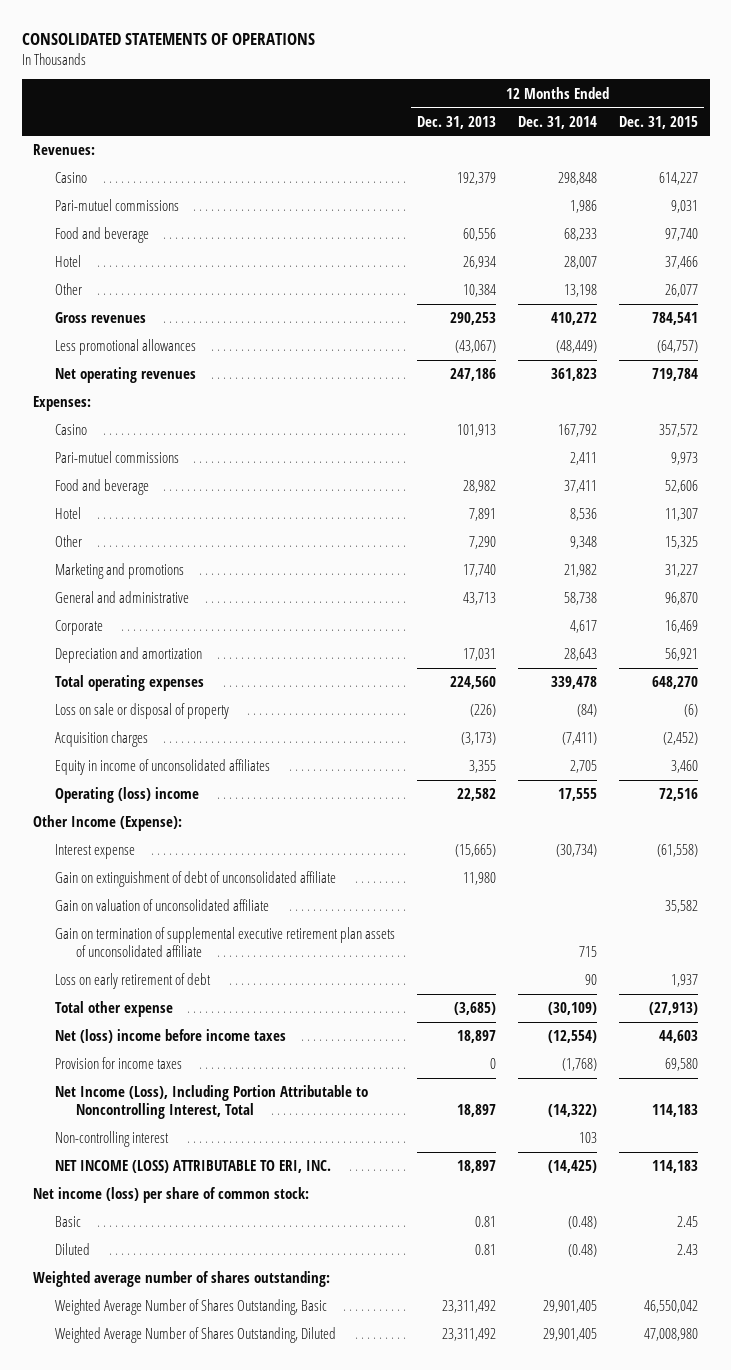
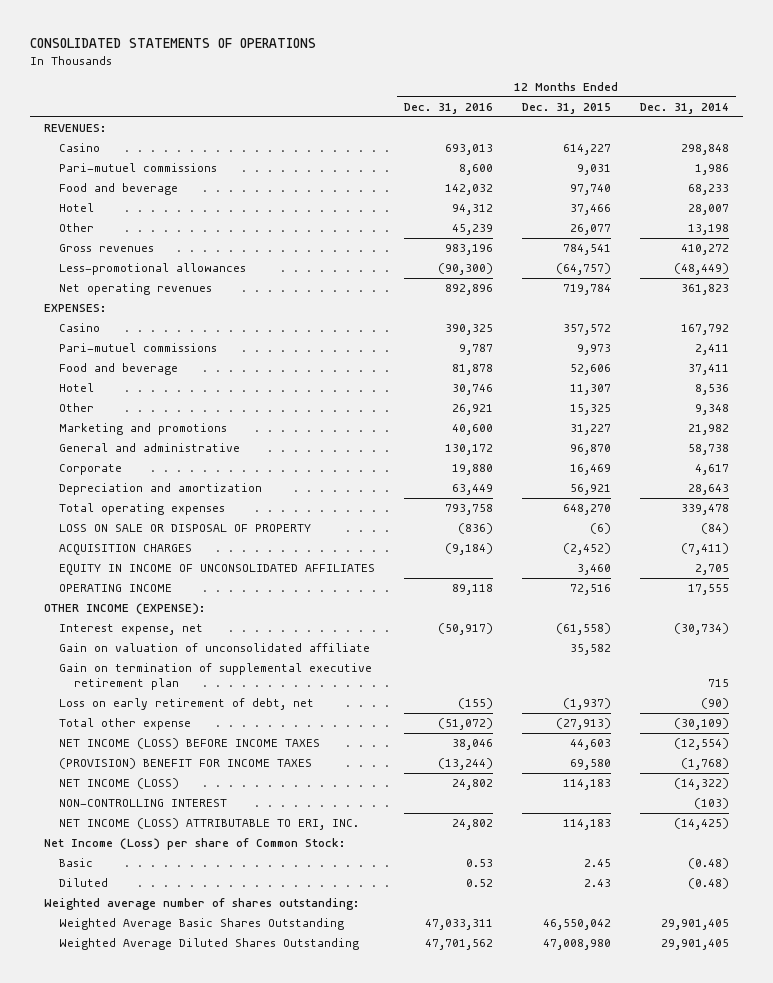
[416,115,496,129] Dec. 31, 2013 -> none
none -> [404,102,494,114] Dec. 31, 2016
[32,144,95,156] Revenues: -> [44,124,107,133] REVENUES:
[54,339,196,356] Less promotional allowances -> [59,263,247,276] Less-promotional allowances
[32,396,91,412] Expenses: -> [44,304,107,313] EXPENSES:
[54,871,336,888] Gain on extinguishment of debt of unconsolidated affiliate -> none
[54,703,229,720] Loss on sale or disposal of property -> [59,524,312,533] LOSS ON SALE OR DISPOSAL OF PROPERTY
[54,731,148,748] Acquisition charges -> [59,544,193,556] ACQUISITION CHARGES
[54,759,270,776] Equity in income of unconsolidated affiliates -> [59,564,376,576] EQUITY IN INCOME OF UNCONSOLIDATED AFFILIATES
[54,787,199,804] Operating (loss) income -> [59,584,173,593] OPERATING INCOME
[32,815,182,832] Other Income (Expense): -> [44,603,206,616] OTHER INCOME (EXPENSE):
[54,844,135,860] Interest expense -> [59,624,204,636] Interest expense, net
[54,927,395,958] Gain on termination of supplemental executive retirement plan assets of unconsolidated affiliate -> [59,663,373,691] Gain on termination of supplemental executive retirement plan
[54,973,211,990] Loss on early retirement of debt -> [59,698,315,711] Loss on early retirement of debt, net
[585,974,598,986] 90 -> [700,698,729,710] (90)
[671,974,699,988] 1,937 -> [562,698,611,711] (1,937)
[54,1029,286,1044] Net (loss) income before income taxes -> [59,738,321,750] NET INCOME (LOSS) BEFORE INCOME TAXES
[54,1057,182,1070] Provision for income taxes -> [59,758,313,770] (PROVISION) BENEFIT FOR INCOME TAXES
[54,1085,368,1120] Net Income (Loss), Including Portion Attributable to Noncontrolling Interest, Total -> [59,778,180,790] NET INCOME (LOSS)
[54,1131,169,1148] Non-controlling interest -> [59,799,228,808] NON-CONTROLLING INTEREST
[579,1132,598,1144] 103 -> [693,798,729,810] (103)
[32,1187,309,1204] Net income (loss) per share of common stock: -> [44,838,346,851] Net Income (Loss) per share of Common Stock:
[54,1299,327,1316] Weighted Average Number of Shares Outstanding, Basic -> [59,918,345,931] Weighted Average Basic Shares Outstanding
[54,1327,336,1344] Weighted Average Number of Shares Outstanding, Diluted -> [59,938,360,951] Weighted Average Diluted Shares Outstanding

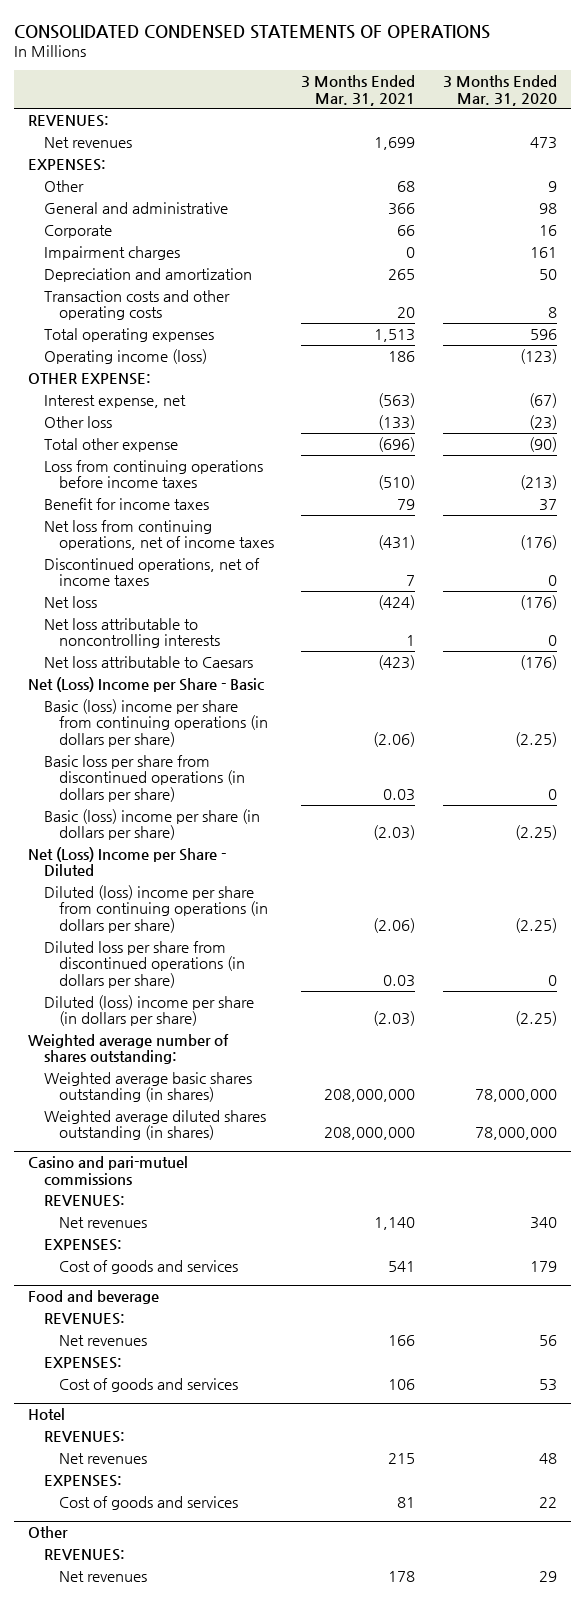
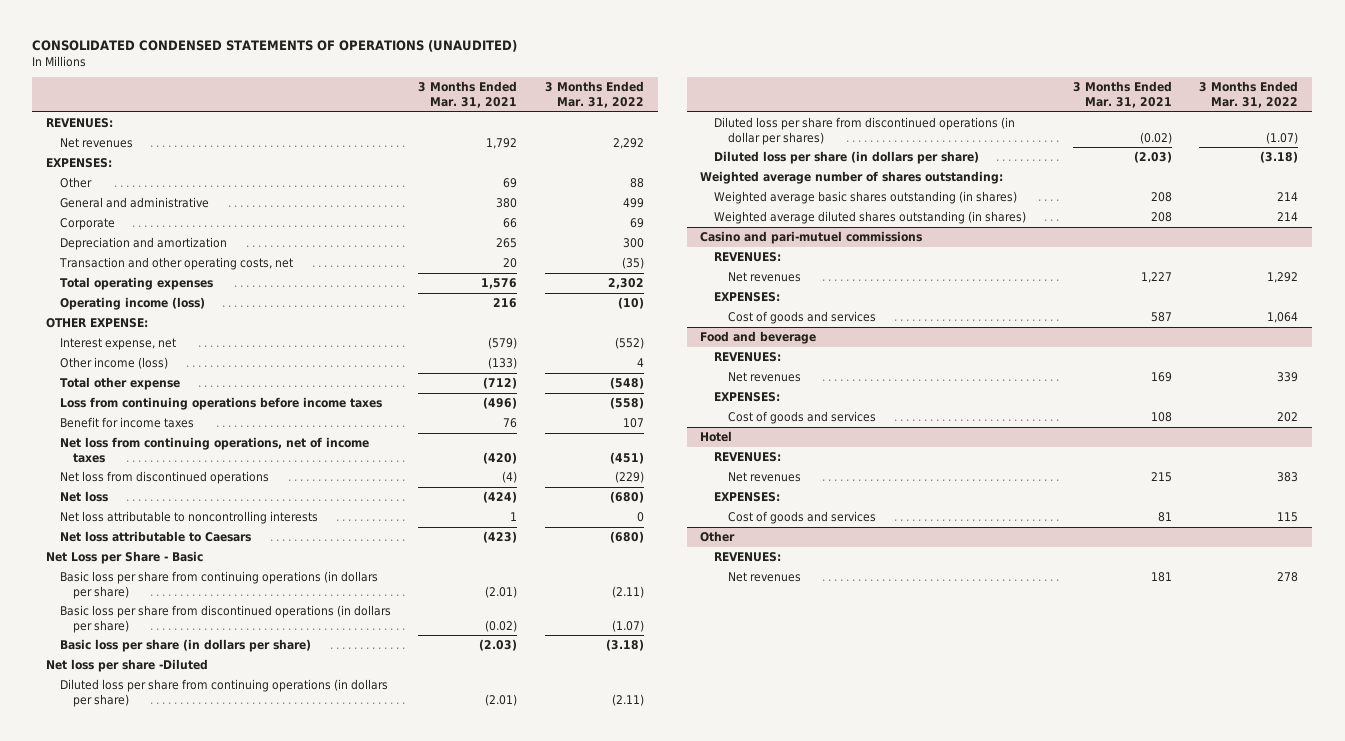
[14,24,491,39] CONSOLIDATED CONDENSED STATEMENTS OF OPERATIONS -> [32,40,518,53] CONSOLIDATED CONDENSED STATEMENTS OF OPERATIONS (UNAUDITED)
[442,75,557,106] 3 Months Ended Mar. 31, 2020 -> none
none -> [545,81,645,108] 3 Months Ended Mar. 31, 2022
[374,136,416,150] 1,699 -> [486,138,518,150] 1,792
[397,180,416,192] 68 -> [503,178,518,189] 69
[388,202,416,215] 366 -> [496,198,518,209] 380
[43,245,180,260] Impairment charges -> none
[43,289,230,321] Transaction costs and other operating costs -> [58,257,293,271] Transaction and other operating costs, net
[374,328,416,342] 1,513 -> [481,278,518,290] 1,576
[388,350,416,362] 186 -> [493,298,518,309] 216
[378,392,416,408] (563) -> [488,337,518,350] (579)
[43,415,112,428] Other loss -> [59,357,168,370] Other income (loss)
[378,436,416,452] (696) -> [483,377,518,390] (712)
[378,475,416,491] (510) -> [483,397,518,410] (496)
[397,498,416,510] 79 -> [503,418,518,429] 76
[378,535,416,551] (431) -> [483,451,518,464] (420)
[43,557,260,587] Discontinued operations, net of income taxes -> [59,471,269,485] Net loss from discontinued operations
[406,575,416,587] 7 -> [502,471,518,484] (4)
[28,676,265,692] Net (Loss) Income per Share - Basic -> [46,551,204,565] Net Loss per Share - Basic
[43,698,268,747] Basic (loss) income per share from continuing operations (in dollars per share) -> [59,571,378,599] Basic loss per share from continuing operations (in dollars per share)
[373,731,416,747] (2.06) -> [485,585,518,598] (2.01)
[383,788,416,801] 0.03 -> [485,619,518,632] (0.02)
[43,808,260,841] Basic (loss) income per share (in dollars per share) -> [59,639,311,653] Basic loss per share (in dollars per share)
[28,846,227,877] Net (Loss) Income per Share - Diluted -> [46,659,209,673] Net loss per share -Diluted
[43,884,268,933] Diluted (loss) income per share from continuing operations (in dollars per share) -> [59,679,388,707] Diluted loss per share from continuing operations (in dollars per share)
[373,917,416,933] (2.06) -> [485,693,518,706] (2.01)
[43,940,245,988] Diluted loss per share from discontinued operations (in dollars per share) -> [714,117,1016,145] Diluted loss per share from discontinued operations (in dollar per shares)
[383,974,416,987] 0.03 -> [1139,131,1172,144] (0.02)
[43,994,254,1027] Diluted (loss) income per share (in dollars per share) -> [714,151,980,165] Diluted loss per share (in dollars per share)
[324,1089,416,1103] 208,000,000 -> [1150,192,1172,203] 208
[324,1127,416,1141] 208,000,000 -> [1150,212,1172,223] 208
[374,1216,416,1230] 1,140 -> [1140,272,1172,284] 1,227
[388,1260,416,1272] 541 -> [1150,312,1172,323] 587
[388,1334,416,1346] 166 -> [1150,372,1172,383] 169
[388,1378,416,1390] 106 -> [1150,412,1172,423] 108
[388,1570,416,1582] 178 -> [1150,572,1172,583] 181

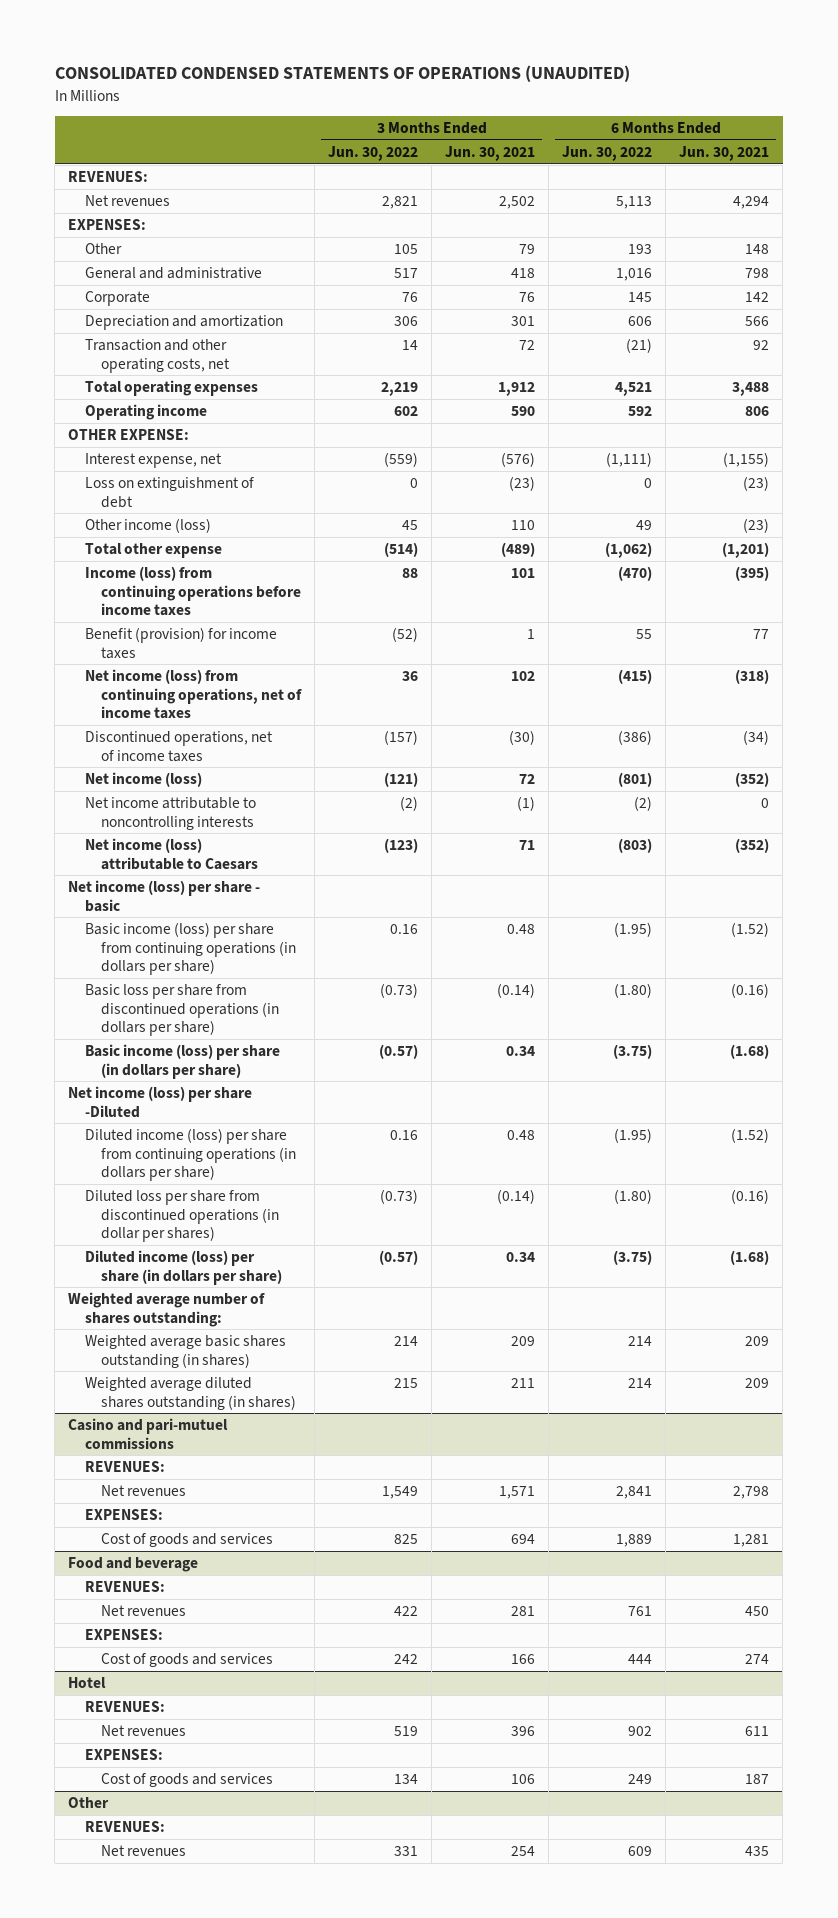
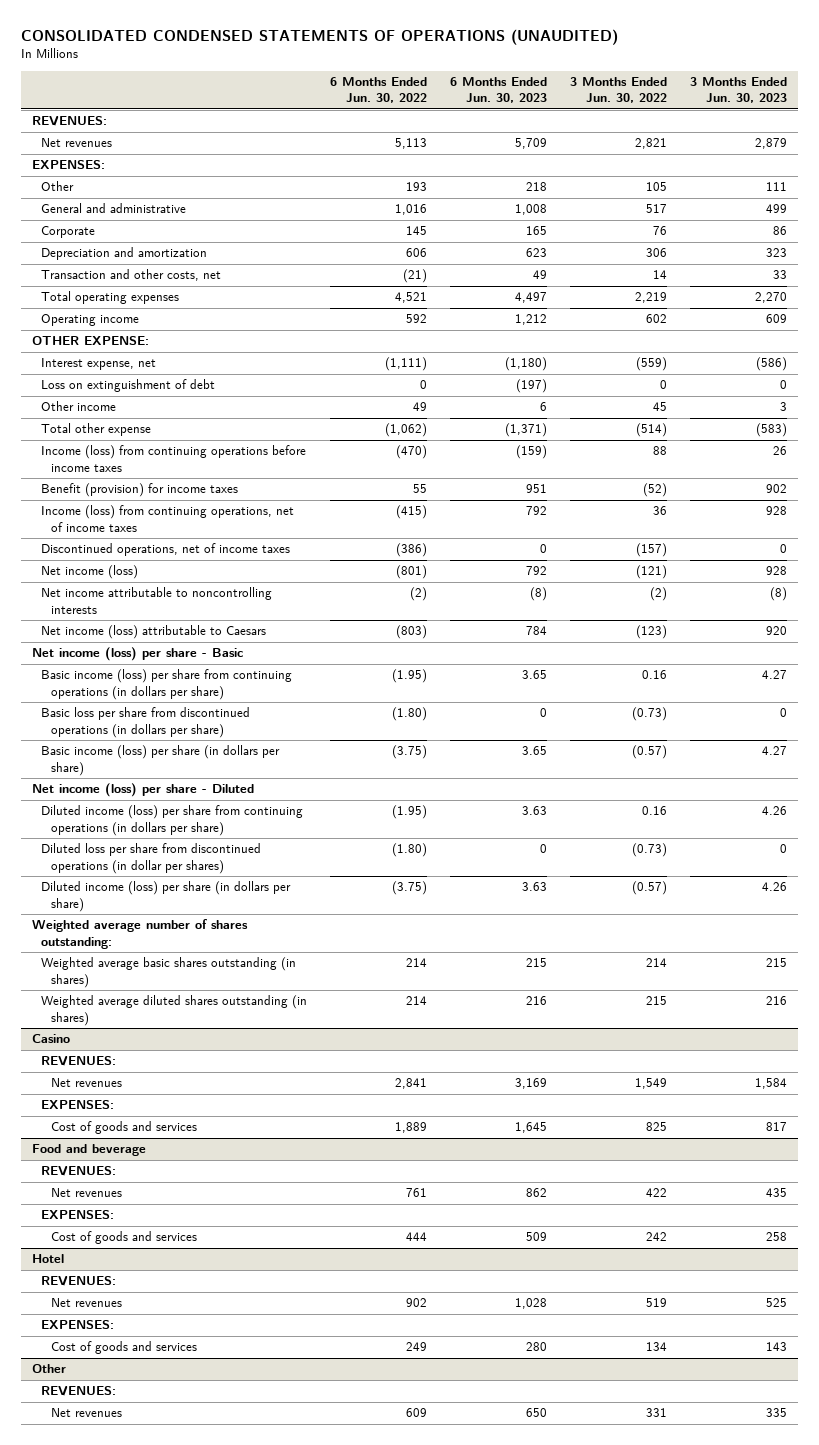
[445,146,536,162] Jun. 30, 2021 -> none
[679,146,770,162] Jun. 30, 2021 -> none
none -> [450,77,548,104] 6 Months Ended Jun. 30, 2023
none -> [689,77,787,104] 3 Months Ended Jun. 30, 2023
[84,339,231,373] Transaction and other operating costs, net -> [41,269,222,282] Transaction and other costs, net
[84,518,211,534] Other income (loss) -> [41,401,117,412] Other income
[84,669,303,719] Net income (loss) from continuing operations, net of income taxes -> [41,505,295,532] Income (loss) from continuing operations, net of income taxes
[68,880,261,912] Net income (loss) per share - basic -> [32,647,244,662] Net income (loss) per share - Basic
[68,1086,253,1118] Net income (loss) per share -Diluted -> [32,783,255,798] Net income (loss) per share - Diluted
[68,1418,229,1449] Casino and pari-mutuel commissions -> none
none -> [32,1034,71,1044] Casino

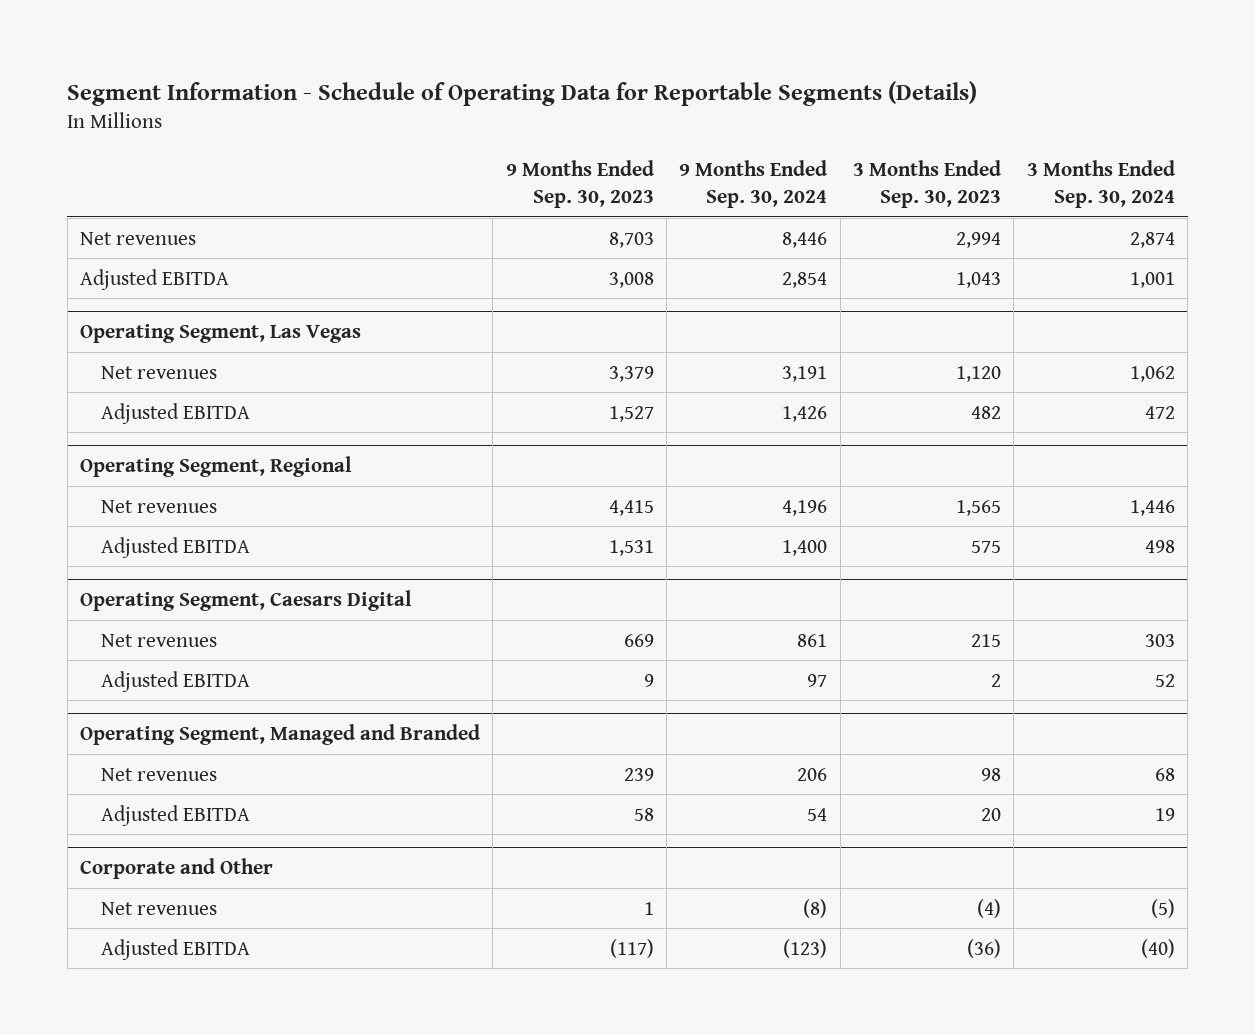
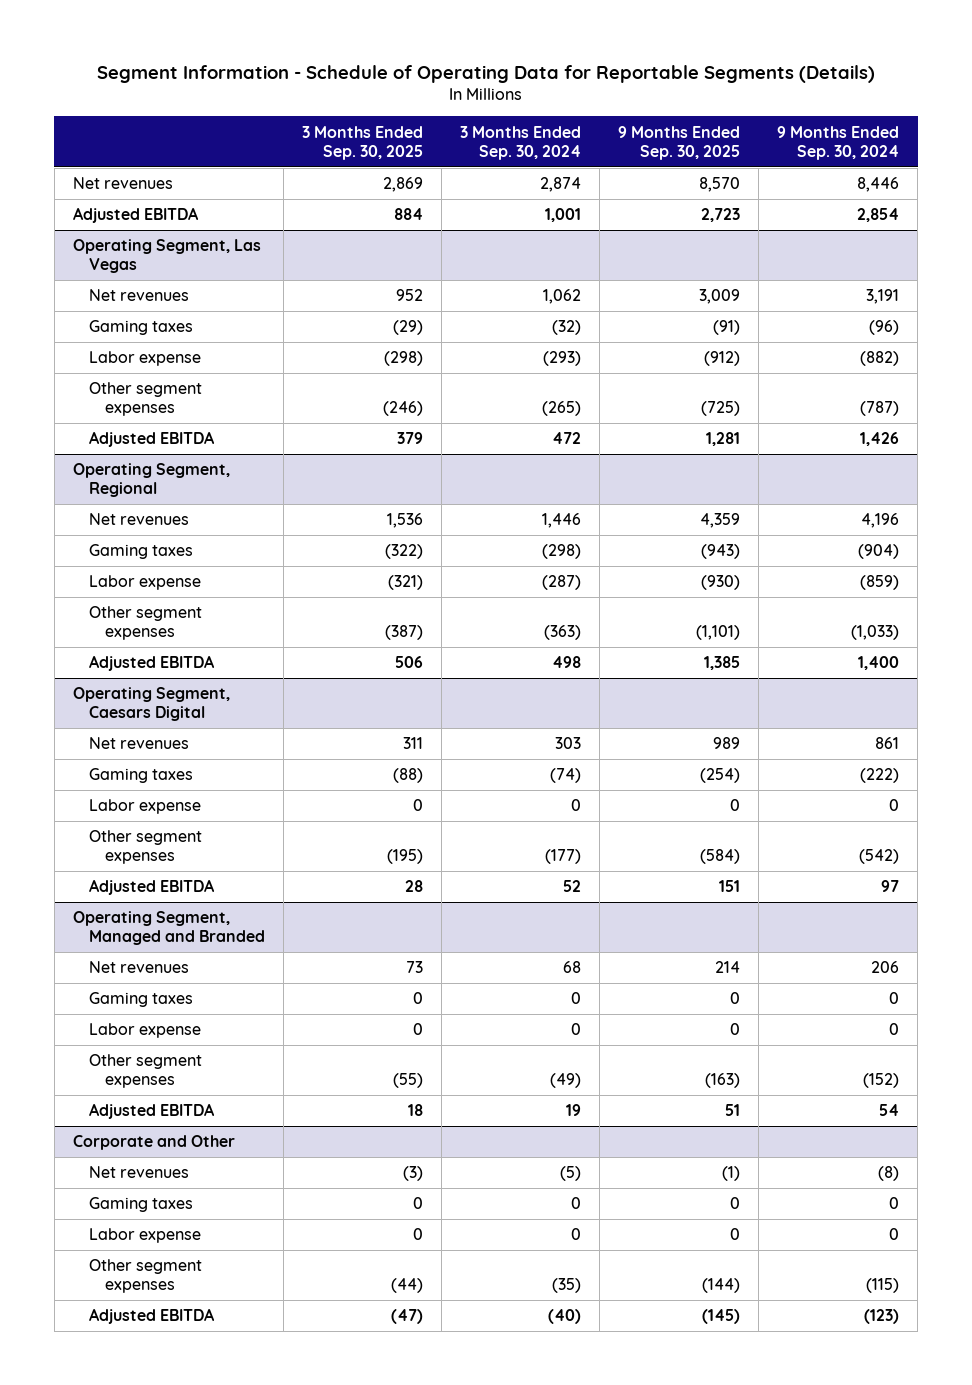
[505,159,654,209] 9 Months Ended Sep. 30, 2023 -> none
[853,159,1002,209] 3 Months Ended Sep. 30, 2023 -> none
none -> [301,125,423,160] 3 Months Ended Sep. 30, 2025
none -> [618,125,741,160] 9 Months Ended Sep. 30, 2025
none -> [88,320,193,336] Gaming taxes
none -> [88,351,201,367] Labor expense
none -> [88,382,202,417] Other segment expenses
none -> [88,544,193,560] Gaming taxes
none -> [88,575,201,591] Labor expense
none -> [88,606,202,641] Other segment expenses
none -> [88,768,193,784] Gaming taxes
none -> [88,799,201,815] Labor expense
none -> [88,830,202,865] Other segment expenses
none -> [88,992,193,1008] Gaming taxes
none -> [88,1023,201,1039] Labor expense
none -> [88,1054,202,1089] Other segment expenses
none -> [88,1197,193,1213] Gaming taxes
none -> [88,1228,201,1244] Labor expense
none -> [88,1259,202,1294] Other segment expenses

